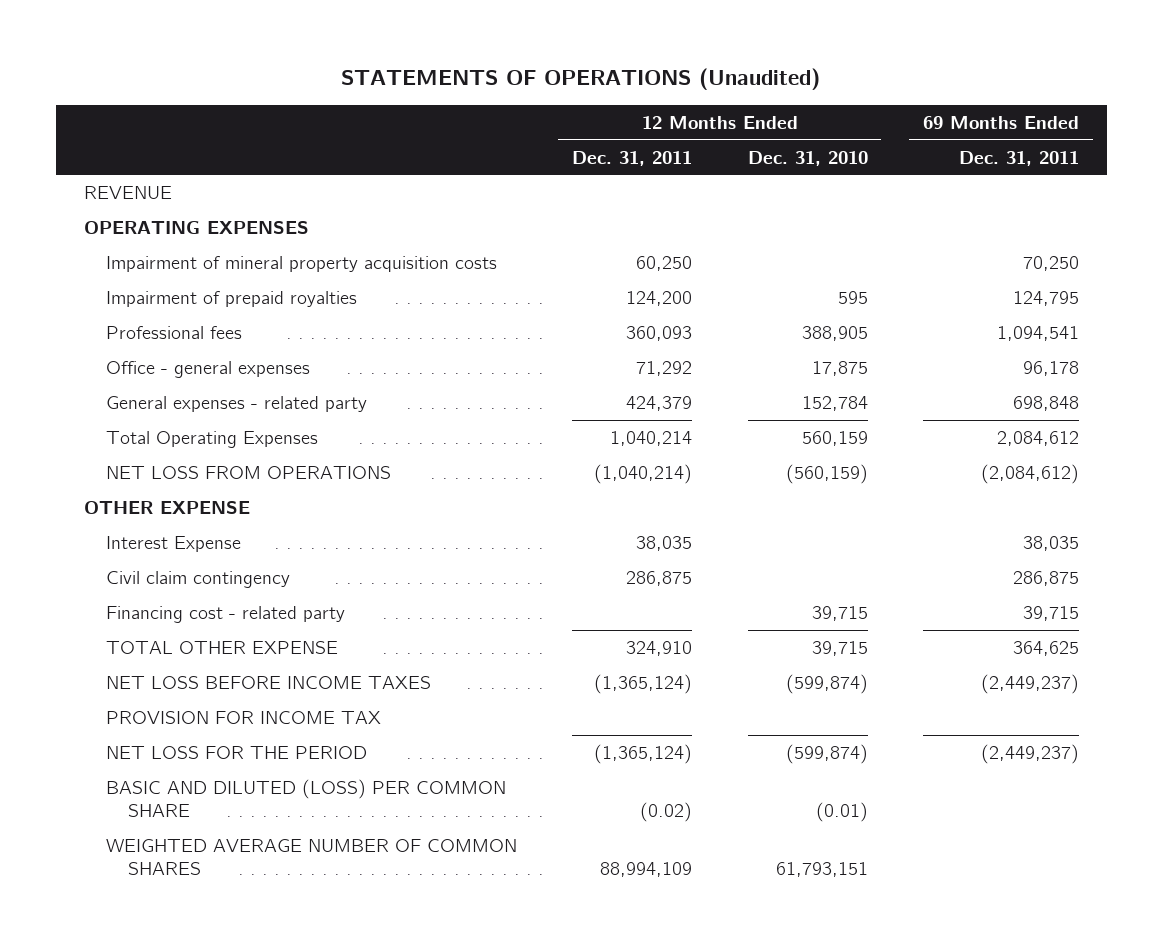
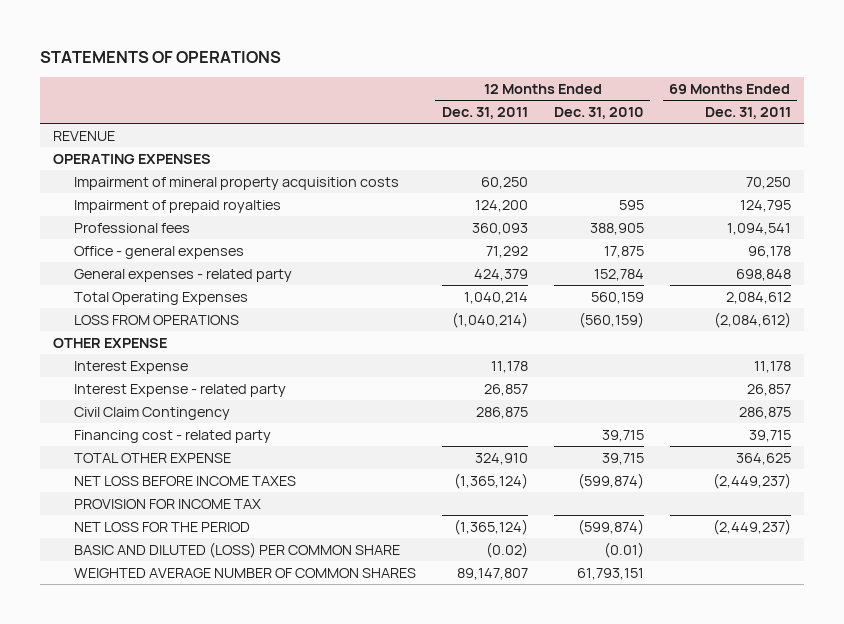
[341,68,821,91] STATEMENTS OF OPERATIONS (Unaudited) -> [40,50,282,63] STATEMENTS OF OPERATIONS
[105,466,391,480] NET LOSS FROM OPERATIONS -> [73,314,239,325] LOSS FROM OPERATIONS
[636,536,693,552] 38,035 -> [490,360,528,373] 11,178
[1023,536,1080,552] 38,035 -> [753,360,791,373] 11,178
none -> [73,383,286,397] Interest Expense - related party
[105,571,290,589] Civil claim contingency -> [73,406,230,420] Civil Claim Contingency
[600,862,693,878] 88,994,109 -> [456,567,528,580] 89,147,807

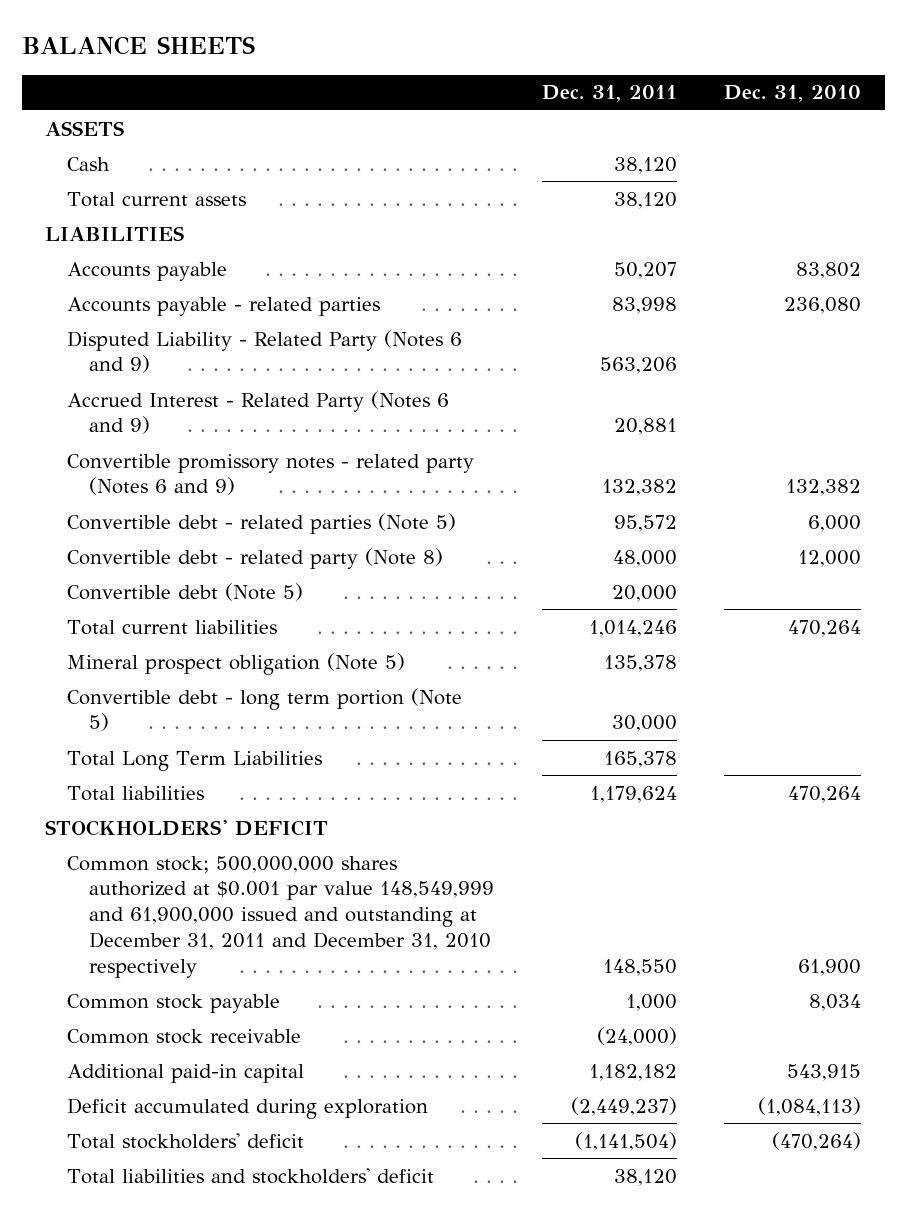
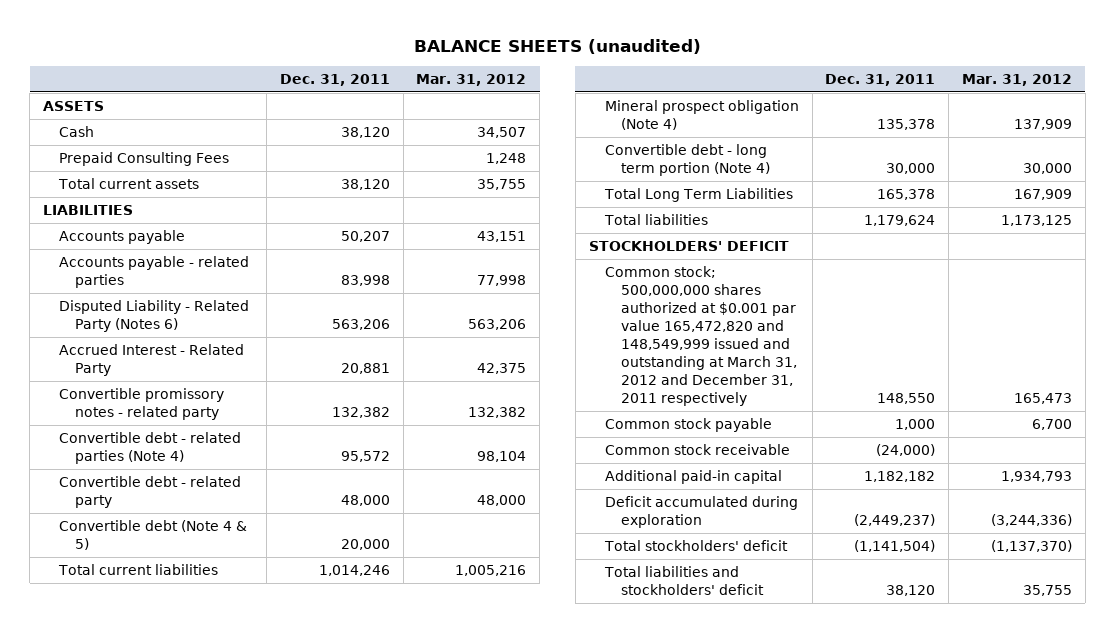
[21,35,255,55] BALANCE SHEETS -> [413,38,701,54] BALANCE SHEETS (unaudited)
[723,85,861,103] Dec. 31, 2010 -> none
none -> [416,73,527,86] Mar. 31, 2012
none -> [59,152,230,167] Prepaid Consulting Fees
[67,329,463,374] Disputed Liability - Related Party (Notes 6 and 9) -> [59,300,250,333] Disputed Liability - Related Party (Notes 6)
[67,390,450,435] Accrued Interest - Related Party (Notes 6 and 9) -> [59,344,245,377] Accrued Interest - Related Party
[67,453,475,496] Convertible promissory notes - related party (Notes 6 and 9) -> [59,388,225,421] Convertible promissory notes - related party
[67,512,457,534] Convertible debt - related parties (Note 5) -> [59,432,242,465] Convertible debt - related parties (Note 4)
[67,547,444,569] Convertible debt - related party (Note 8) -> [59,476,242,509] Convertible debt - related party
[67,582,304,601] Convertible debt (Note 5) -> [59,520,248,551] Convertible debt (Note 4 & 5)
[67,652,406,675] Mineral prospect obligation (Note 5) -> [604,100,799,131] Mineral prospect obligation (Note 4)
[67,687,463,732] Convertible debt - long term portion (Note 5) -> [604,144,770,177] Convertible debt - long term portion (Note 4)
[67,855,495,978] Common stock; 500,000,000 shares authorized at $0.001 par value 148,549,999 and 61,900,000 issued and outstanding at December 31, 2011 and December 31, 2010 respectively -> [604,266,797,407] Common stock; 500,000,000 shares authorized at $0.001 par value 165,472,820 and 148,549,999 issued and outstanding at March 31, 2012 and December 31, 2011 respectively

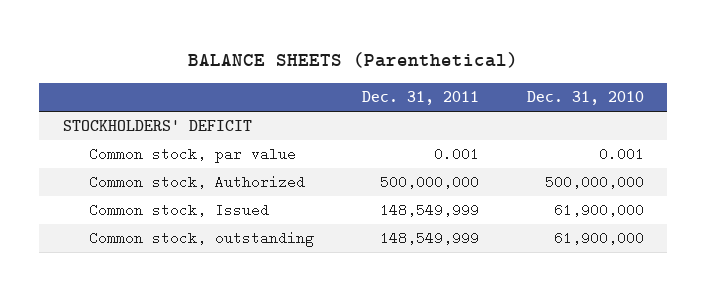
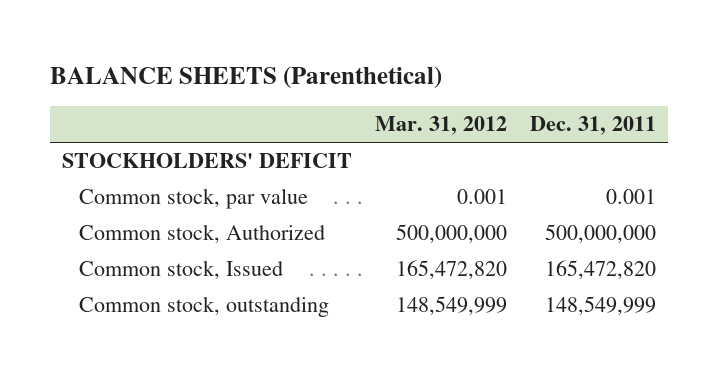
[526,91,644,106] Dec. 31, 2010 -> none
none -> [374,116,507,136] Mar. 31, 2012
[379,203,479,218] 148,549,999 -> [545,260,657,280] 165,472,820

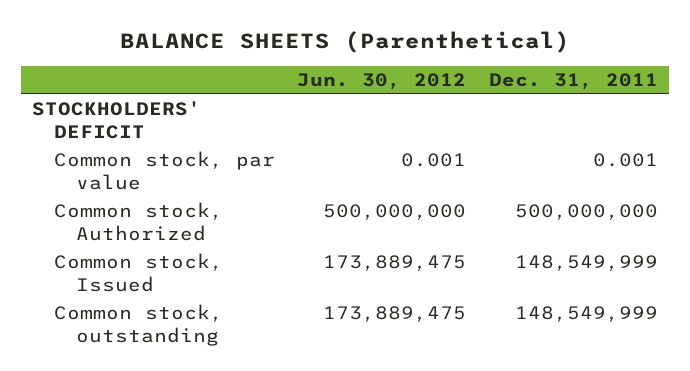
[374,116,507,136] Mar. 31, 2012 -> none
none -> [297,73,467,91] Jun. 30, 2012
[545,260,657,280] 165,472,820 -> [514,255,658,272] 148,549,999

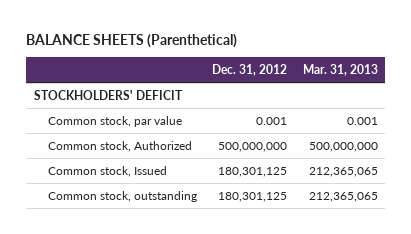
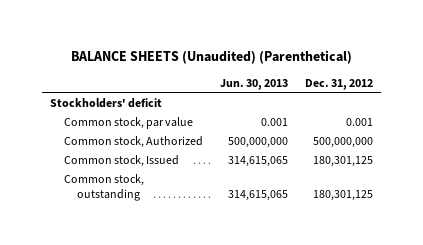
[26,33,238,48] BALANCE SHEETS (Parenthetical) -> [70,49,352,64] BALANCE SHEETS (Unaudited) (Parenthetical)
[302,64,378,77] Mar. 31, 2013 -> none
none -> [219,78,288,90] Jun. 30, 2013
[33,90,183,101] STOCKHOLDERS' DEFICIT -> [50,97,163,108] Stockholders' deficit

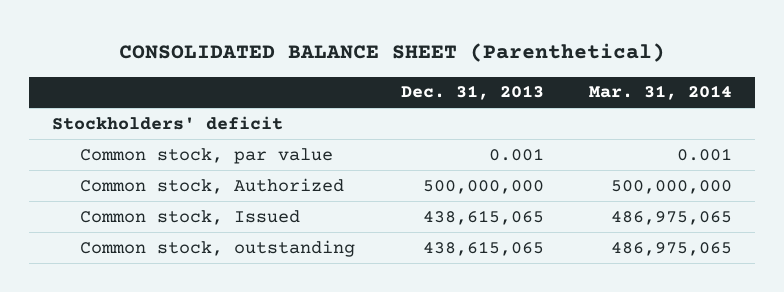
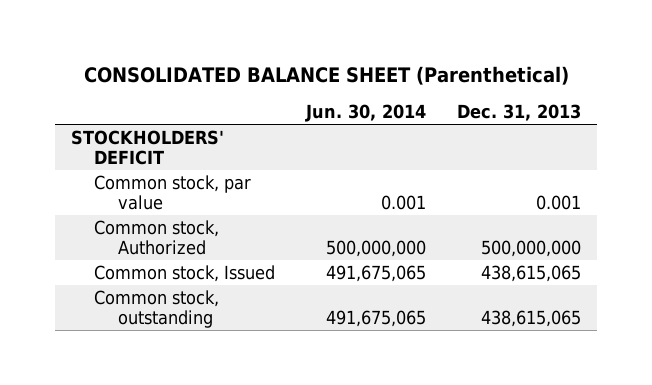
[589,85,733,101] Mar. 31, 2014 -> none
none -> [305,104,427,123] Jun. 30, 2014
[51,115,283,130] Stockholders' deficit -> [70,129,224,166] STOCKHOLDERS' DEFICIT

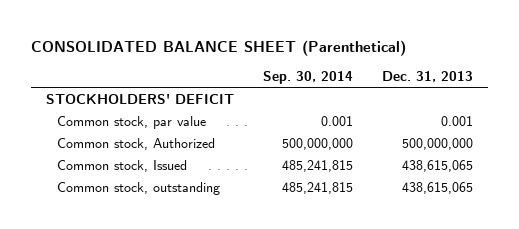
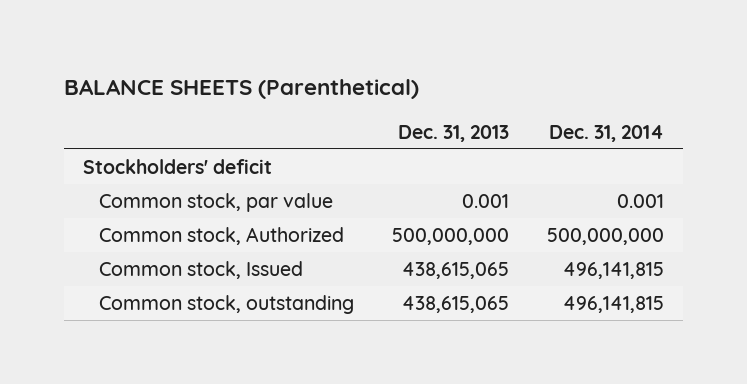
[31,39,407,56] CONSOLIDATED BALANCE SHEET (Parenthetical) -> [64,78,420,99] BALANCE SHEETS (Parenthetical)
[263,70,354,84] Sep. 30, 2014 -> none
none -> [548,124,664,142] Dec. 31, 2014
[45,93,234,104] STOCKHOLDERS' DEFICIT -> [83,159,273,175] Stockholders' deficit

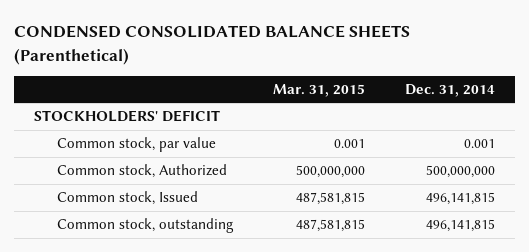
[64,78,420,99] BALANCE SHEETS (Parenthetical) -> [14,25,411,65] CONDENSED CONSOLIDATED BALANCE SHEETS (Parenthetical)
[397,124,509,142] Dec. 31, 2013 -> none
none -> [272,83,365,97] Mar. 31, 2015
[83,159,273,175] Stockholders' deficit -> [34,110,221,123] STOCKHOLDERS' DEFICIT

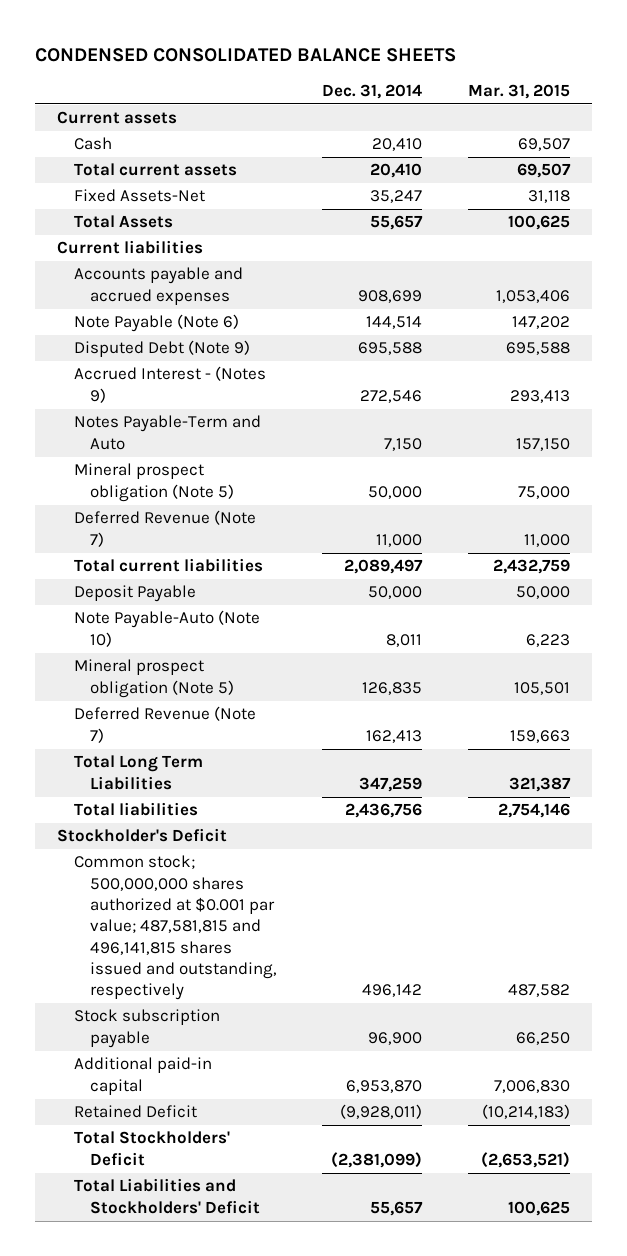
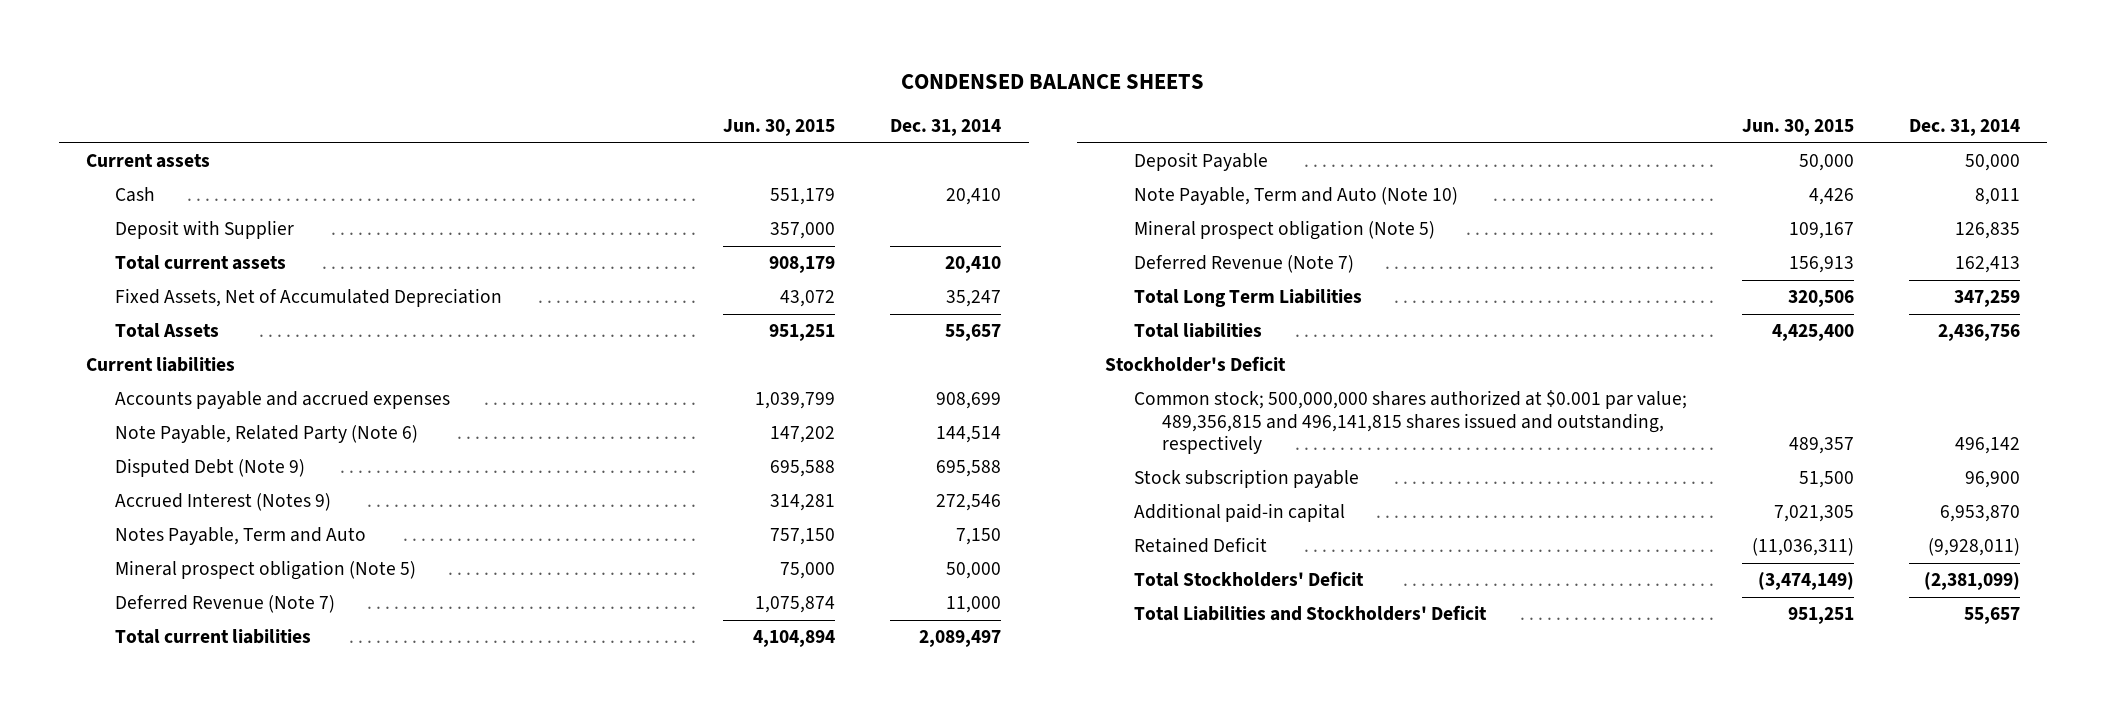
[34,47,456,62] CONDENSED CONSOLIDATED BALANCE SHEETS -> [900,74,1204,90] CONDENSED BALANCE SHEETS
[467,84,570,100] Mar. 31, 2015 -> none
none -> [723,119,836,137] Jun. 30, 2015
none -> [115,220,295,240] Deposit with Supplier
[73,189,205,203] Fixed Assets-Net -> [115,288,503,308] Fixed Assets, Net of Accumulated Depreciation
[73,314,239,333] Note Payable (Note 6) -> [115,425,419,444] Note Payable, Related Party (Note 6)
[73,366,266,403] Accrued Interest - (Notes 9) -> [115,493,332,512] Accrued Interest (Notes 9)
[73,415,261,450] Notes Payable-Term and Auto -> [115,527,367,546] Notes Payable, Term and Auto
[73,610,260,647] Note Payable-Auto (Note 10) -> [1133,187,1458,206] Note Payable, Term and Auto (Note 10)
[73,855,277,1001] Common stock; 500,000,000 shares authorized at $0.001 par value; 487,581,815 and 496,141,815 shares issued and outstanding, respectively -> [1133,390,1687,455] Common stock; 500,000,000 shares authorized at $0.001 par value; 489,356,815 and 496,141,815 shares issued and outstanding, respectively

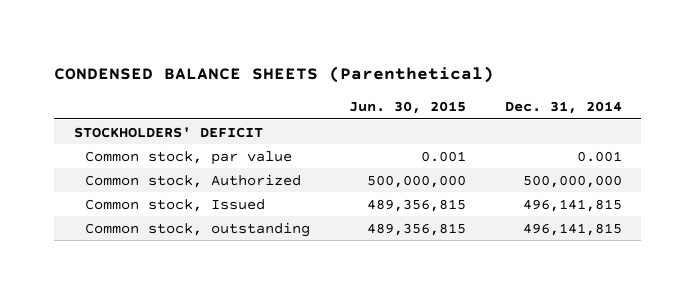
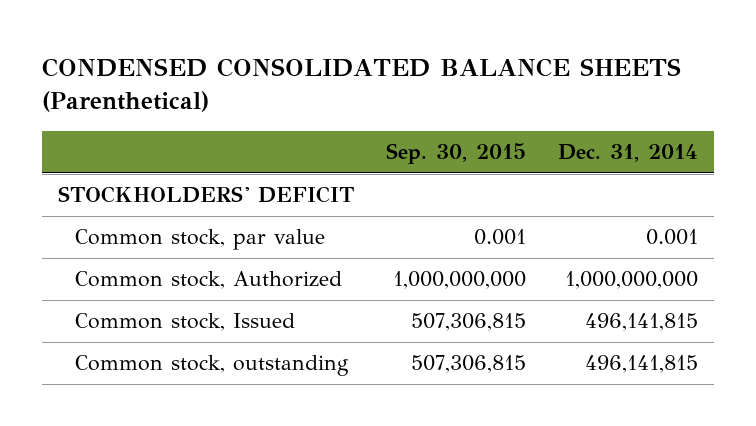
[54,65,495,83] CONDENSED BALANCE SHEETS (Parenthetical) -> [42,57,682,113] CONDENSED CONSOLIDATED BALANCE SHEETS (Parenthetical)
[348,101,466,115] Jun. 30, 2015 -> none
none -> [386,143,527,165] Sep. 30, 2015
[522,174,622,188] 500,000,000 -> [565,271,699,290] 1,000,000,000

